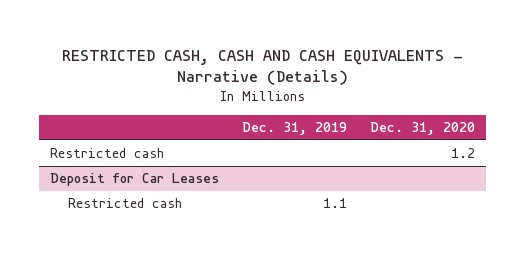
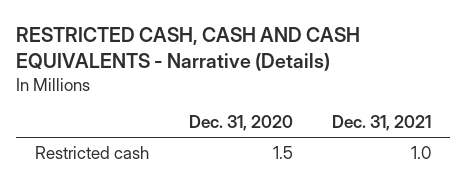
[242,121,348,135] Dec. 31, 2019 -> none
none -> [331,115,431,132] Dec. 31, 2021
[50,173,220,187] Deposit for Car Leases -> none
[67,198,182,209] Restricted cash -> none
[450,148,475,159] 1.2 -> [272,145,293,159] 1.5

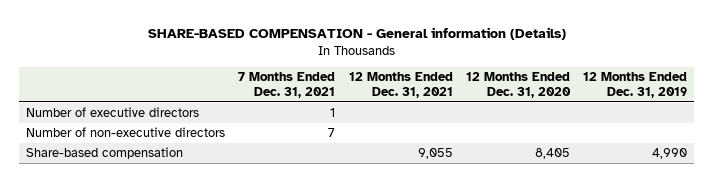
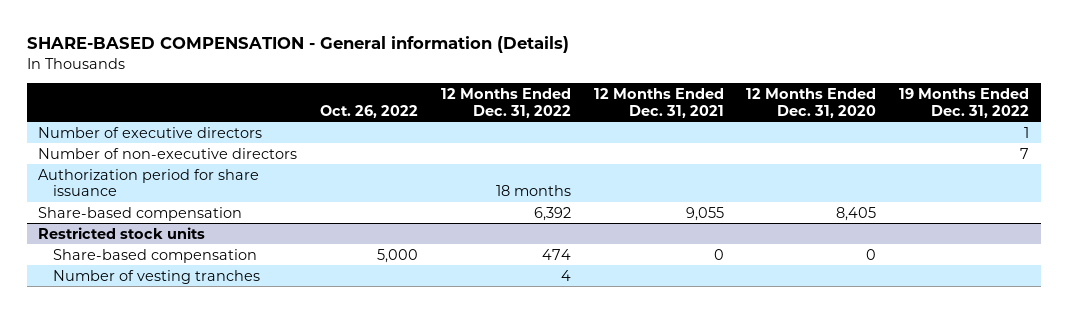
[238,72,336,99] 7 Months Ended Dec. 31, 2021 -> none
[583,72,688,99] 12 Months Ended Dec. 31, 2019 -> none
none -> [320,104,419,118] Oct. 26, 2022
none -> [440,87,571,118] 12 Months Ended Dec. 31, 2022
none -> [899,87,1030,118] 19 Months Ended Dec. 31, 2022
none -> [38,168,260,197] Authorization period for share issuance
none -> [38,226,206,239] Restricted stock units
none -> [53,248,258,263] Share-based compensation
none -> [53,269,261,284] Number of vesting tranches

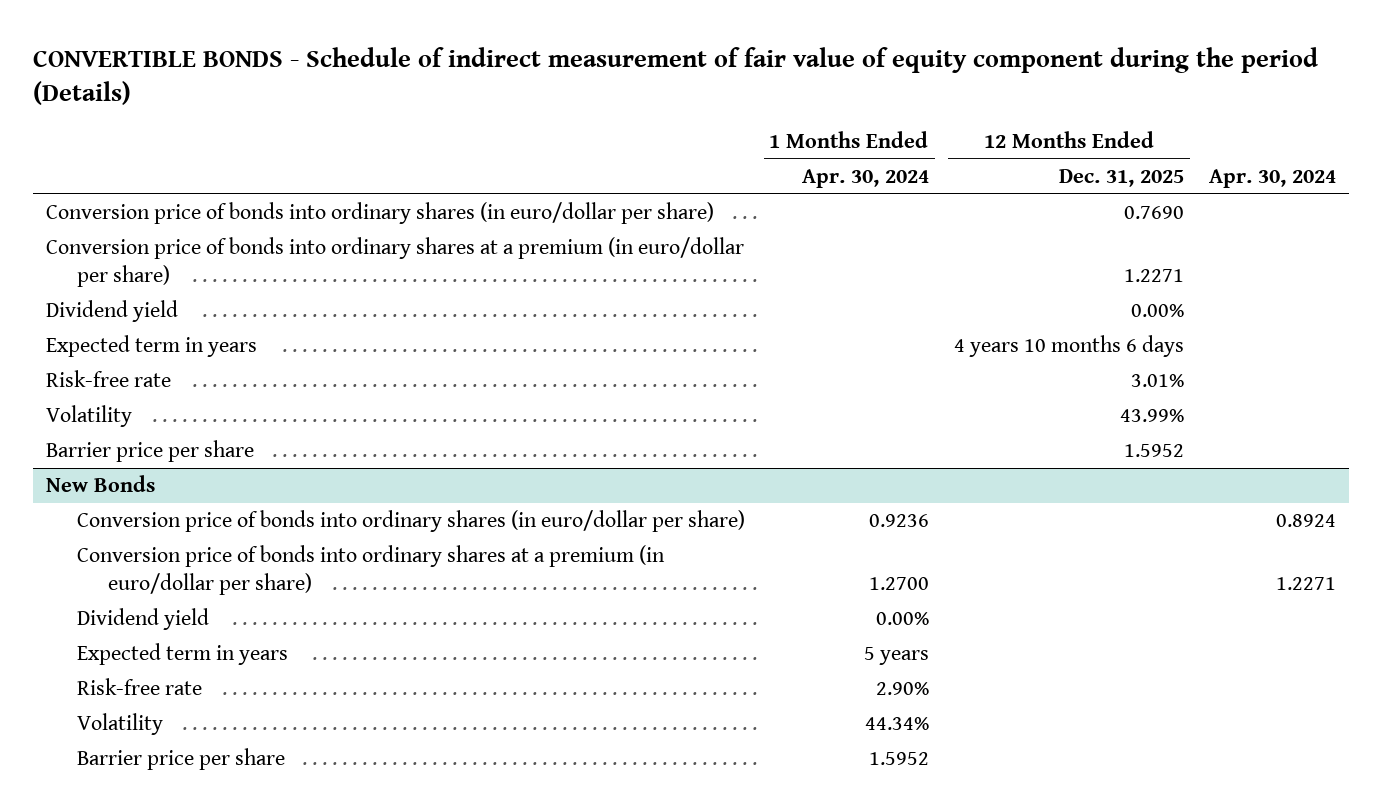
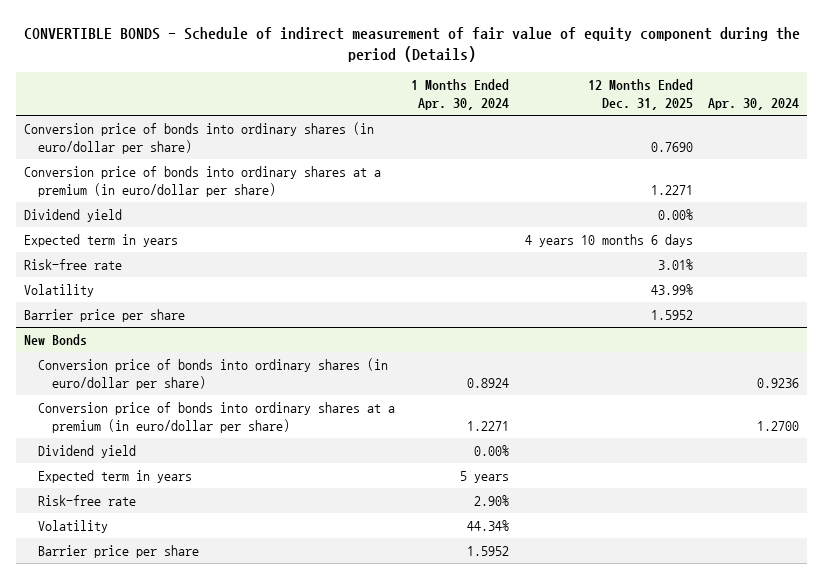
[868,514,929,528] 0.9236 -> [466,377,509,388] 0.8924
[1276,514,1337,528] 0.8924 -> [757,377,800,388] 0.9236
[868,576,929,590] 1.2700 -> [466,420,509,431] 1.2271
[1276,576,1337,590] 1.2271 -> [757,420,800,431] 1.2700

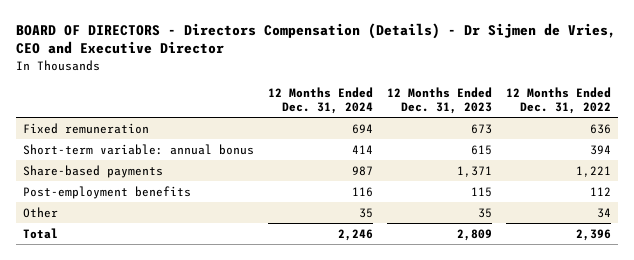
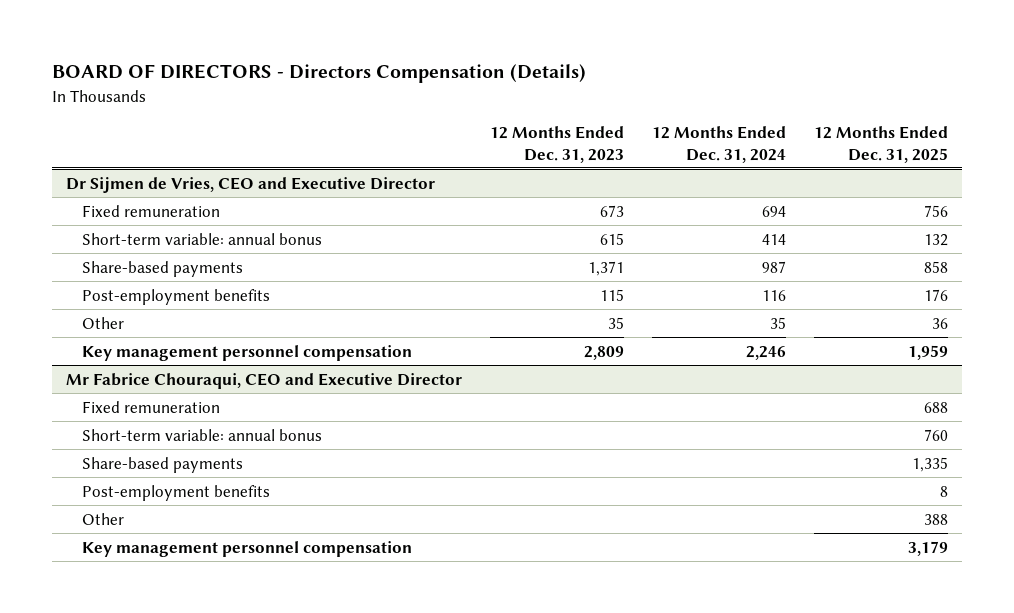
[15,22,616,55] BOARD OF DIRECTORS - Directors Compensation (Details) - Dr Sijmen de Vries, CEO and Executive Director -> [51,64,586,84] BOARD OF DIRECTORS - Directors Compensation (Details)
[506,86,612,114] 12 Months Ended Dec. 31, 2022 -> none
none -> [814,126,949,163] 12 Months Ended Dec. 31, 2025
none -> [65,176,435,193] Dr Sijmen de Vries, CEO and Executive Director
[22,227,58,239] Total -> [81,344,412,361] Key management personnel compensation
none -> [65,372,462,389] Mr Fabrice Chouraqui, CEO and Executive Director
none -> [81,400,220,413] Fixed remuneration
none -> [81,428,322,441] Short-term variable: annual bonus
none -> [81,456,243,473] Share-based payments
none -> [81,484,270,501] Post-employment benefits
none -> [81,512,124,525] Other
none -> [81,540,412,557] Key management personnel compensation

